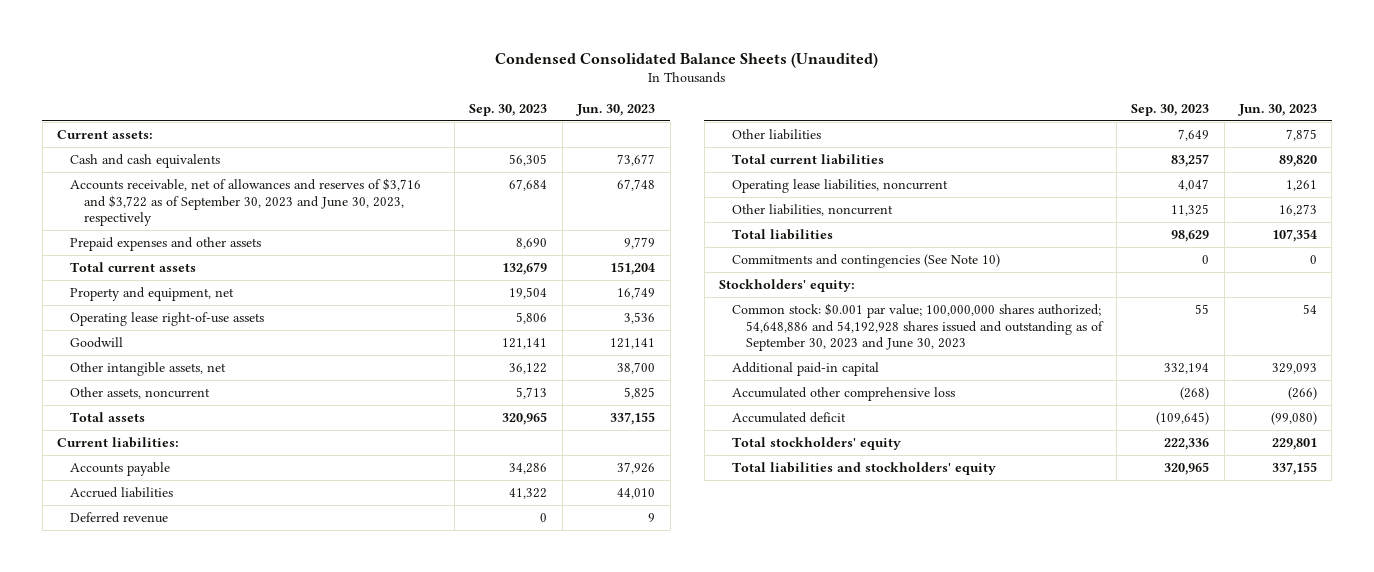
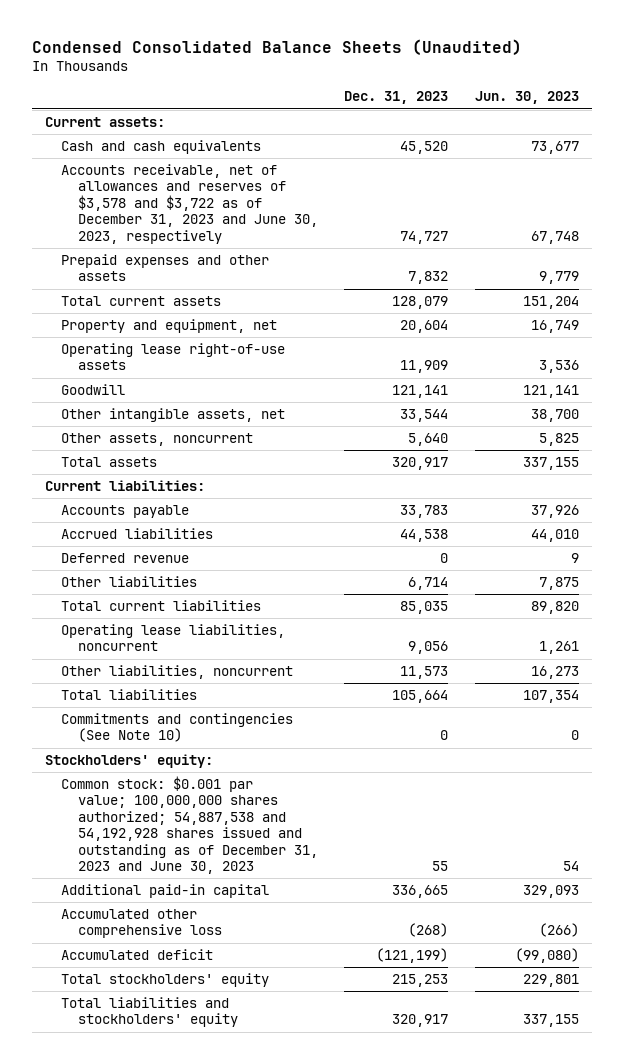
[469,103,548,116] Sep. 30, 2023 -> none
none -> [344,91,449,105] Dec. 31, 2023
[70,177,422,227] Accounts receivable, net of allowances and reserves of $3,716 and $3,722 as of September 30, 2023 and June 30, 2023, respectively -> [61,164,318,244] Accounts receivable, net of allowances and reserves of $3,578 and $3,722 as of December 31, 2023 and June 30, 2023, respectively
[732,302,1104,352] Common stock: $0.001 par value; 100,000,000 shares authorized; 54,648,886 and 54,192,928 shares issued and outstanding as of September 30, 2023 and June 30, 2023 -> [61,776,318,875] Common stock: $0.001 par value; 100,000,000 shares authorized; 54,887,538 and 54,192,928 shares issued and outstanding as of December 31, 2023 and June 30, 2023

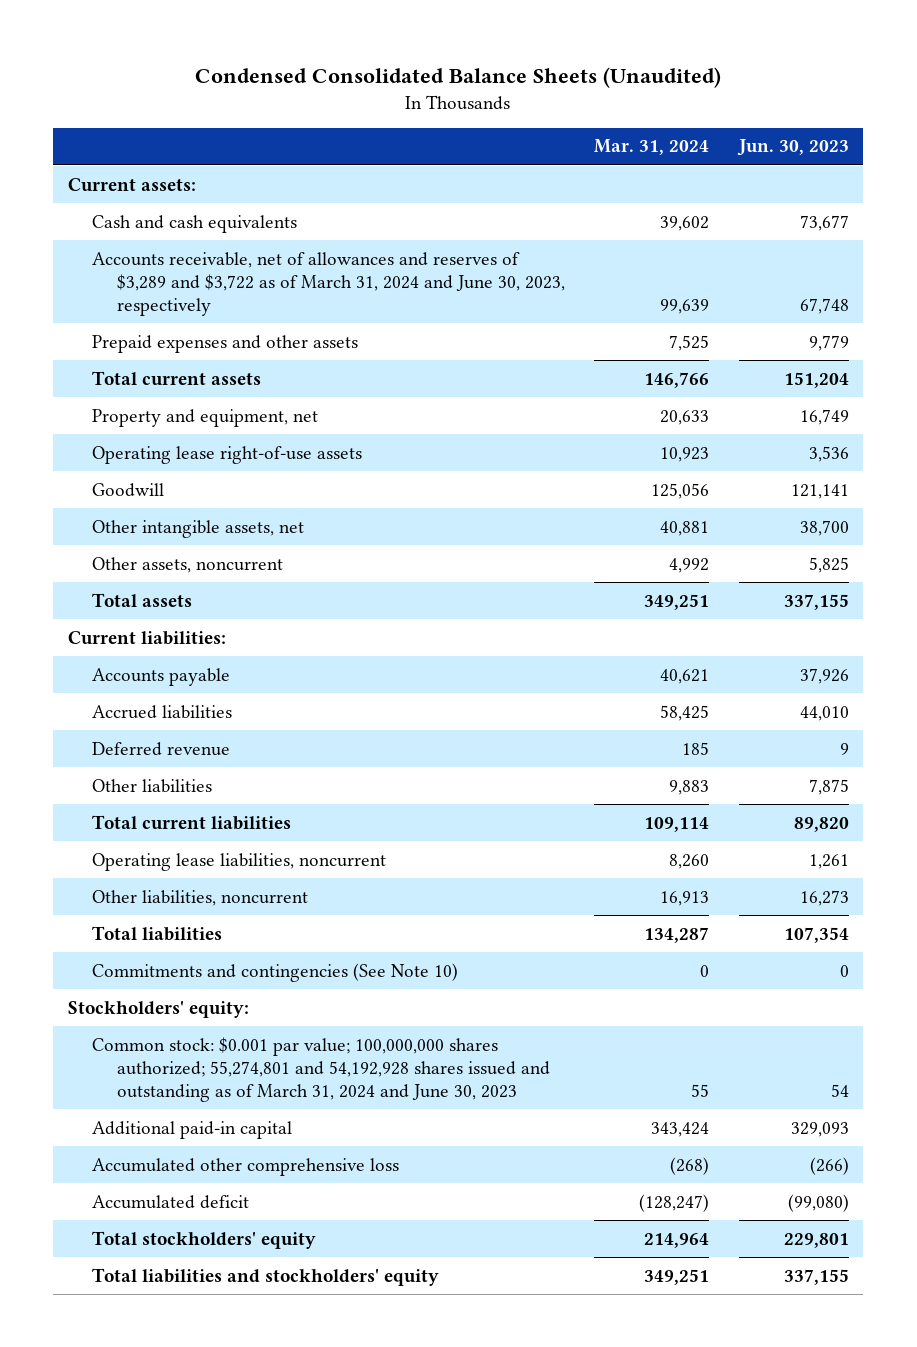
[344,91,449,105] Dec. 31, 2023 -> none
none -> [594,139,710,156] Mar. 31, 2024
[61,164,318,244] Accounts receivable, net of allowances and reserves of $3,578 and $3,722 as of December 31, 2023 and June 30, 2023, respectively -> [92,251,565,317] Accounts receivable, net of allowances and reserves of $3,289 and $3,722 as of March 31, 2024 and June 30, 2023, respectively
[61,776,318,875] Common stock: $0.001 par value; 100,000,000 shares authorized; 54,887,538 and 54,192,928 shares issued and outstanding as of December 31, 2023 and June 30, 2023 -> [92,1036,550,1103] Common stock: $0.001 par value; 100,000,000 shares authorized; 55,274,801 and 54,192,928 shares issued and outstanding as of March 31, 2024 and June 30, 2023

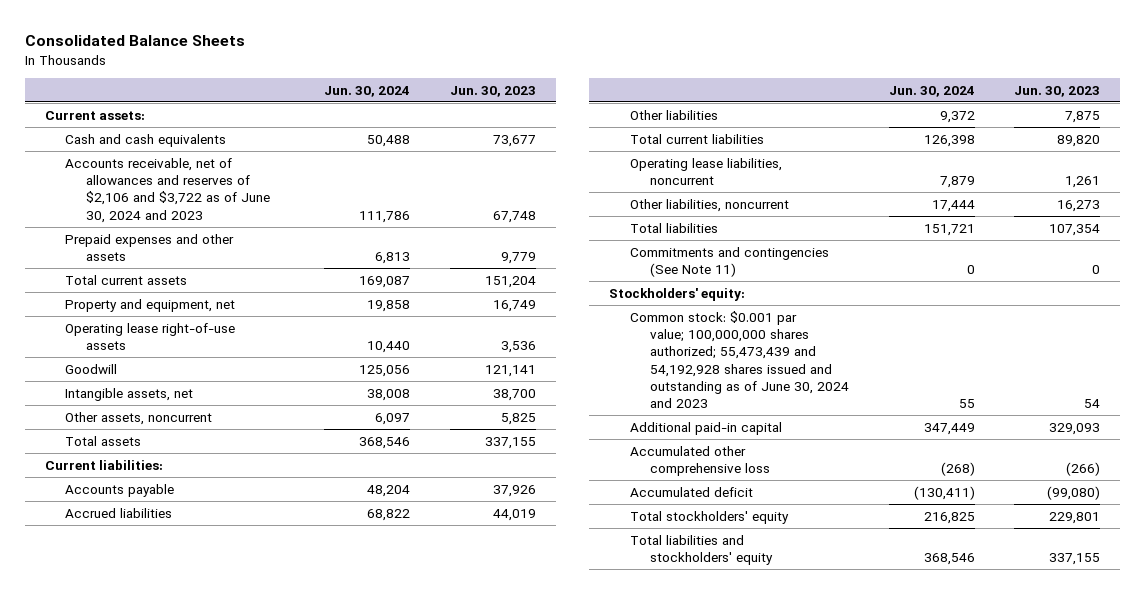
[195,66,722,88] Condensed Consolidated Balance Sheets (Unaudited) -> [25,35,246,47] Consolidated Balance Sheets
[594,139,710,156] Mar. 31, 2024 -> none
none -> [324,85,411,97] Jun. 30, 2024
[92,251,565,317] Accounts receivable, net of allowances and reserves of $3,289 and $3,722 as of March 31, 2024 and June 30, 2023, respectively -> [65,157,270,223] Accounts receivable, net of allowances and reserves of $2,106 and $3,722 as of June 30, 2024 and 2023
[92,519,305,538] Other intangible assets, net -> [65,387,194,401] Intangible assets, net
[92,741,231,756] Deferred revenue -> none
[799,705,849,721] 44,010 -> [492,508,536,521] 44,019
[92,962,459,982] Commitments and contingencies (See Note 10) -> [629,246,829,278] Commitments and contingencies (See Note 11)
[92,1036,550,1103] Common stock: $0.001 par value; 100,000,000 shares authorized; 55,274,801 and 54,192,928 shares issued and outstanding as of March 31, 2024 and June 30, 2023 -> [629,310,849,409] Common stock: $0.001 par value; 100,000,000 shares authorized; 55,473,439 and 54,192,928 shares issued and outstanding as of June 30, 2024 and 2023

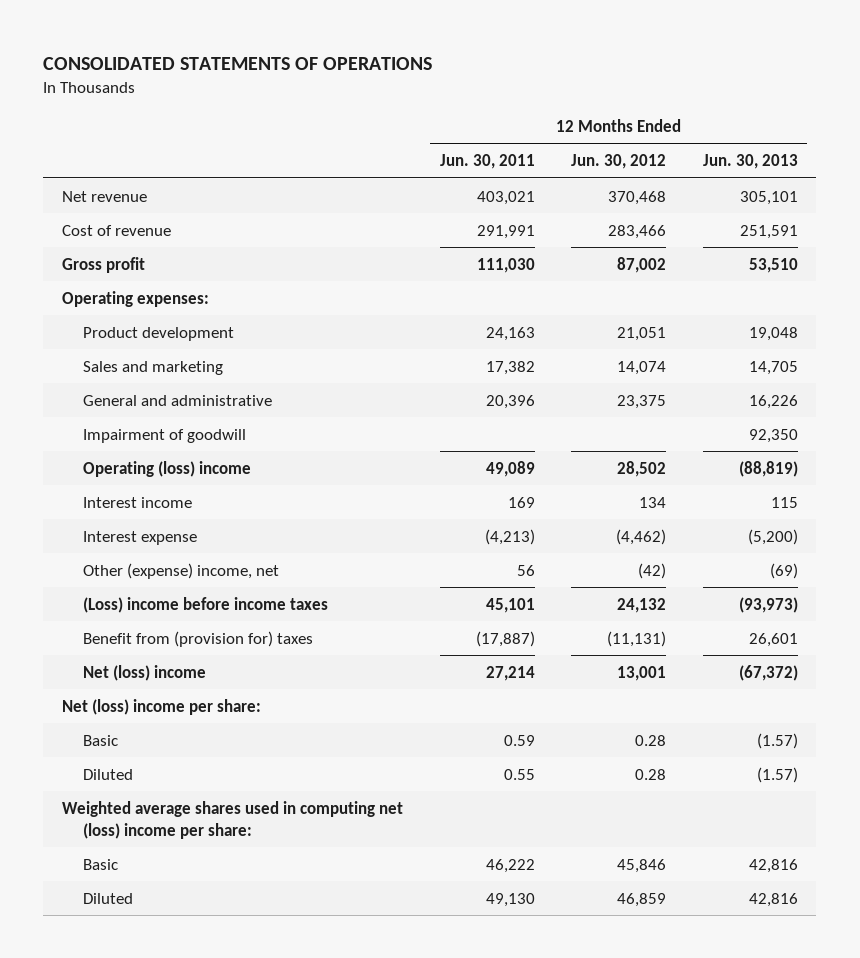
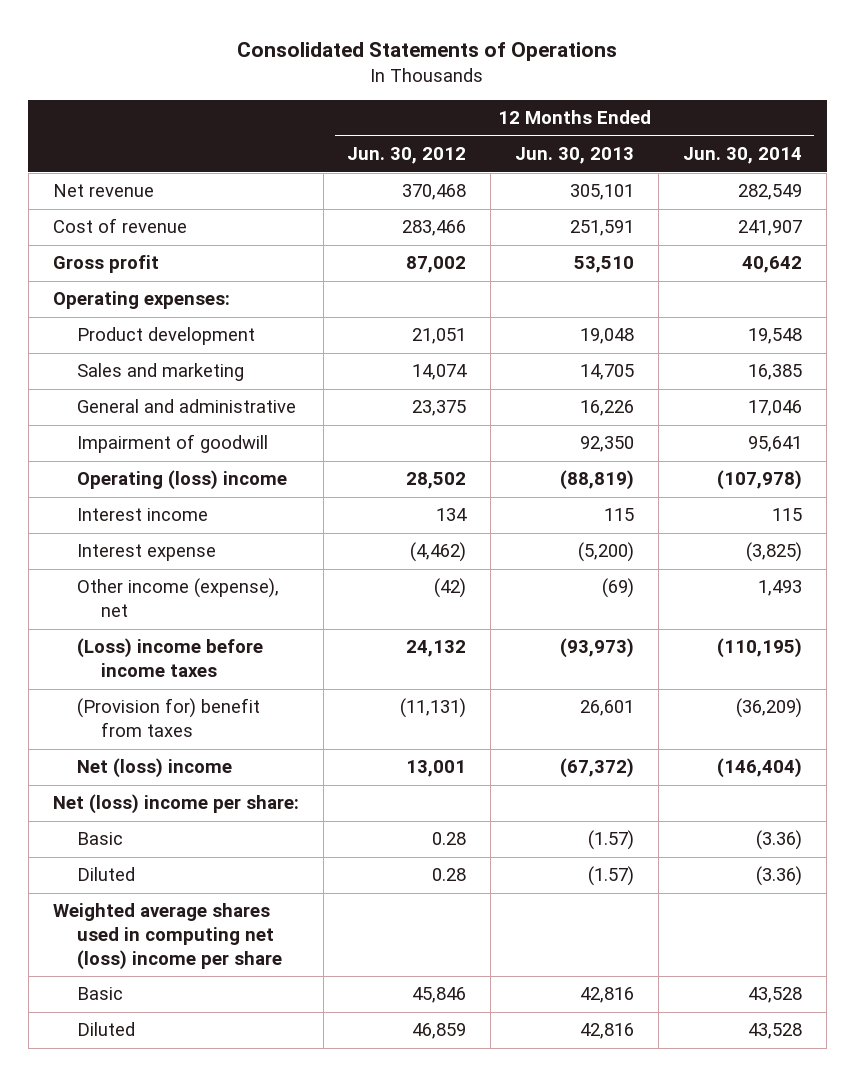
[43,56,433,70] CONSOLIDATED STATEMENTS OF OPERATIONS -> [237,41,618,61] Consolidated Statements of Operations
[439,154,535,170] Jun. 30, 2011 -> none
none -> [683,147,803,165] Jun. 30, 2014
[82,562,279,579] Other (expense) income, net -> [76,578,279,618] Other income (expense), net
[82,630,313,647] Benefit from (provision for) taxes -> [76,698,260,738] (Provision for) benefit from taxes
[61,800,403,839] Weighted average shares used in computing net (loss) income per share: -> [52,903,282,970] Weighted average shares used in computing net (loss) income per share

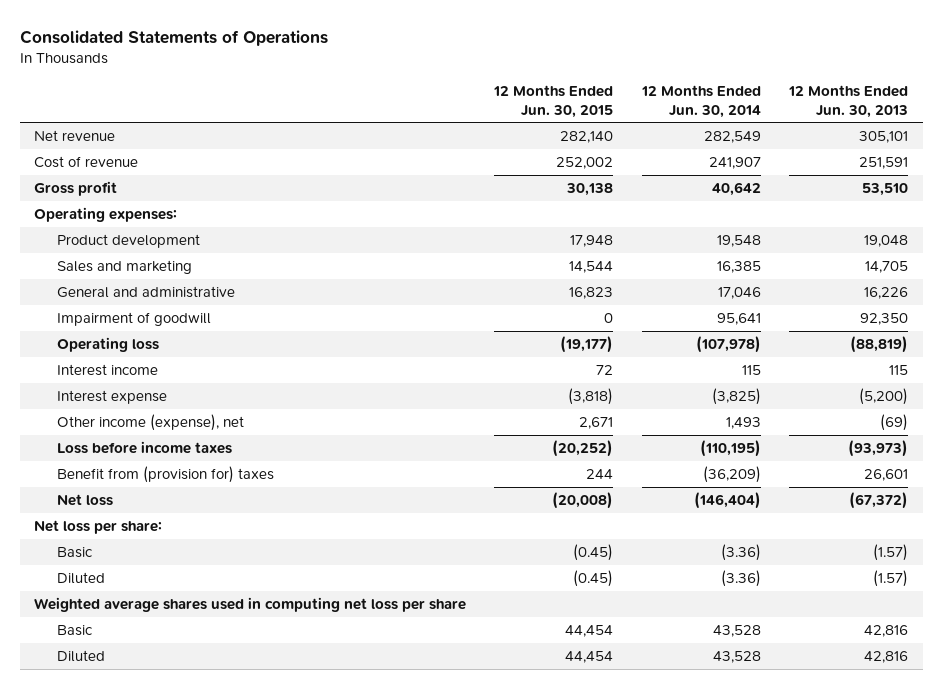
[347,147,467,165] Jun. 30, 2012 -> none
none -> [493,84,614,118] 12 Months Ended Jun. 30, 2015
[76,470,287,491] Operating (loss) income -> [56,336,159,352] Operating loss
[76,638,263,678] (Loss) income before income taxes -> [56,440,232,454] Loss before income taxes
[76,698,260,738] (Provision for) benefit from taxes -> [56,465,274,483] Benefit from (provision for) taxes
[76,758,232,779] Net (loss) income -> [56,493,113,506] Net loss
[52,794,299,815] Net (loss) income per share: -> [33,519,162,534] Net loss per share:
[52,903,282,970] Weighted average shares used in computing net (loss) income per share -> [33,596,466,612] Weighted average shares used in computing net loss per share

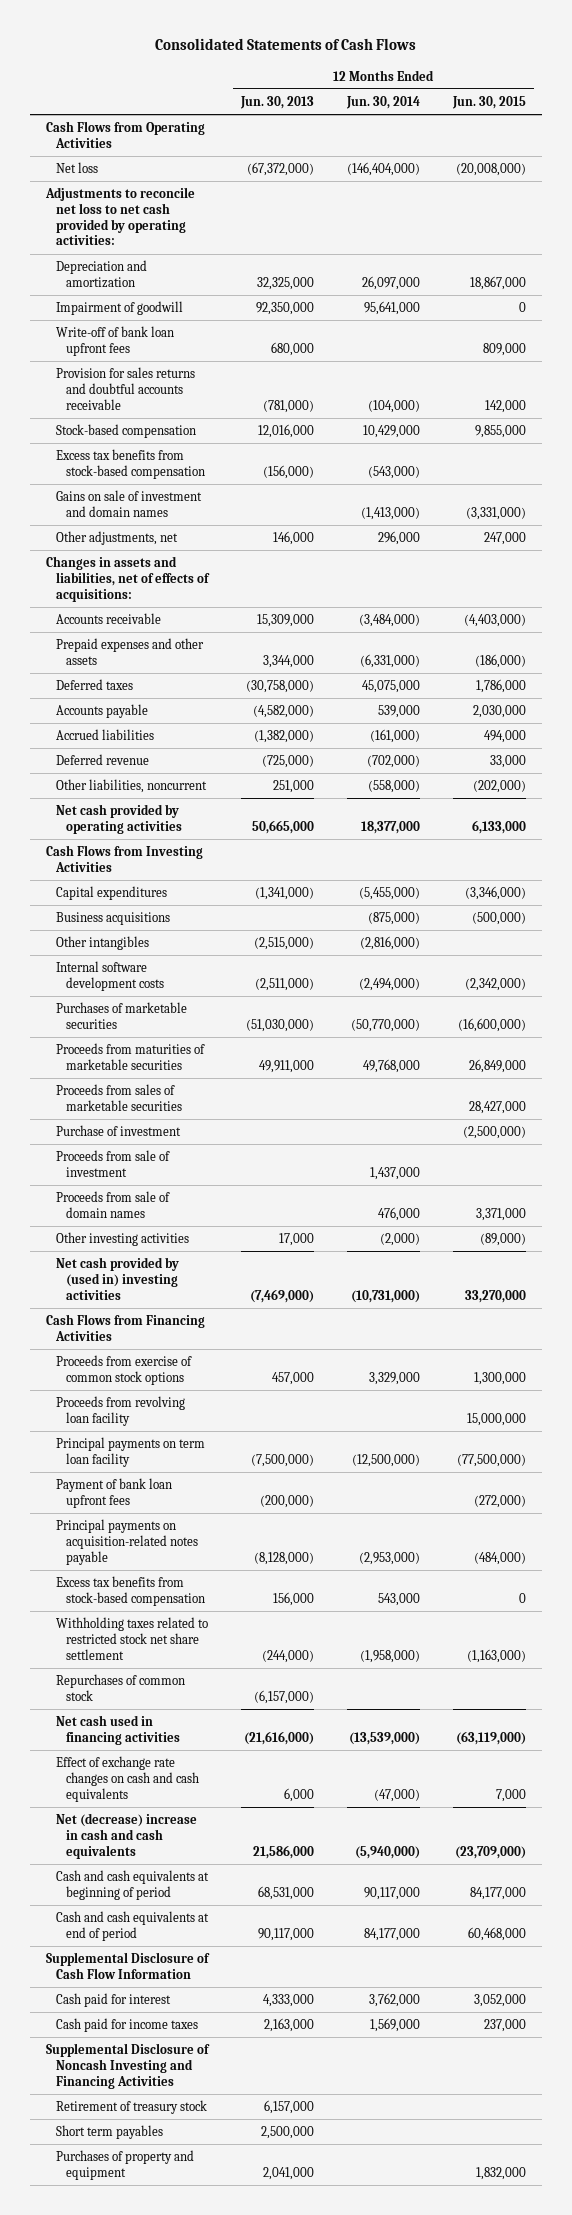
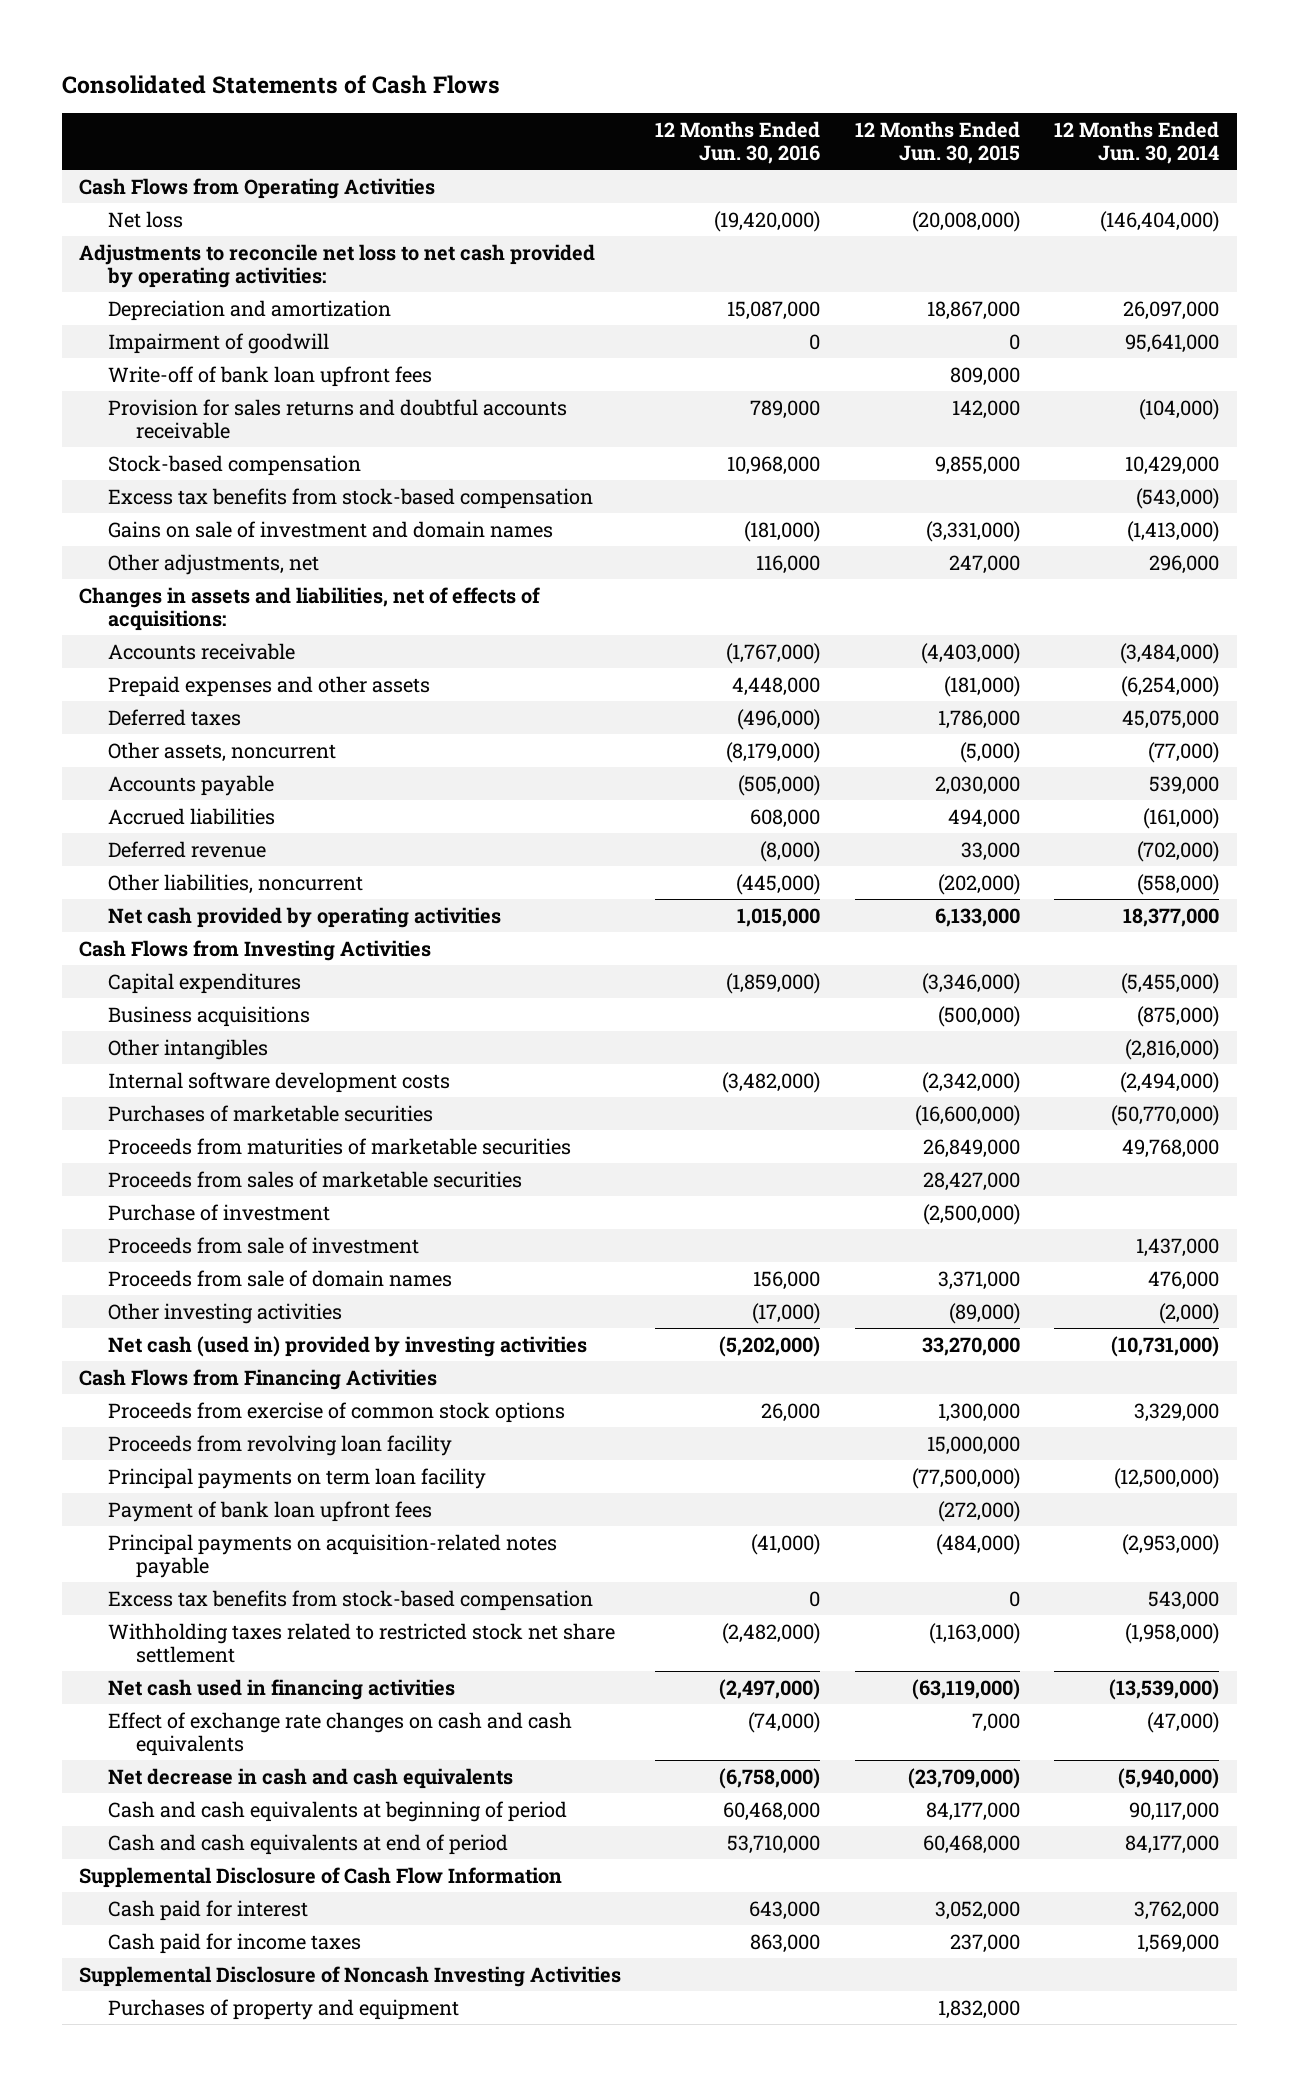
[240,96,315,110] Jun. 30, 2013 -> none
none -> [655,120,821,164] 12 Months Ended Jun. 30, 2016
[359,653,420,668] (6,331,000) -> [1121,675,1220,697] (6,254,000)
[474,653,526,668] (186,000) -> [943,675,1020,697] (181,000)
none -> [107,741,336,762] Other assets, noncurrent
[56,1257,180,1300] Net cash provided by (used in) investing activities -> [107,1335,587,1357] Net cash (used in) provided by investing activities
[56,1674,186,1701] Repurchases of common stock -> none
[56,1813,198,1859] Net (decrease) increase in cash and cash equivalents -> [107,1767,513,1789] Net decrease in cash and cash equivalents
[56,2100,208,2115] Retirement of treasury stock -> none
[56,2125,164,2140] Short term payables -> none
[46,2043,211,2089] Supplemental Disclosure of Noncash Investing and Financing Activities -> [78,1965,621,1987] Supplemental Disclosure of Noncash Investing Activities

